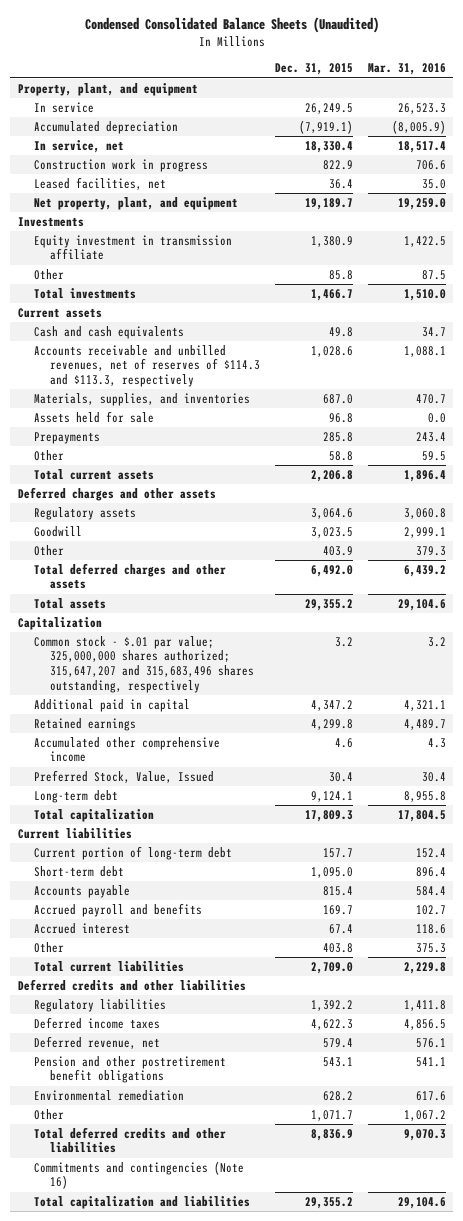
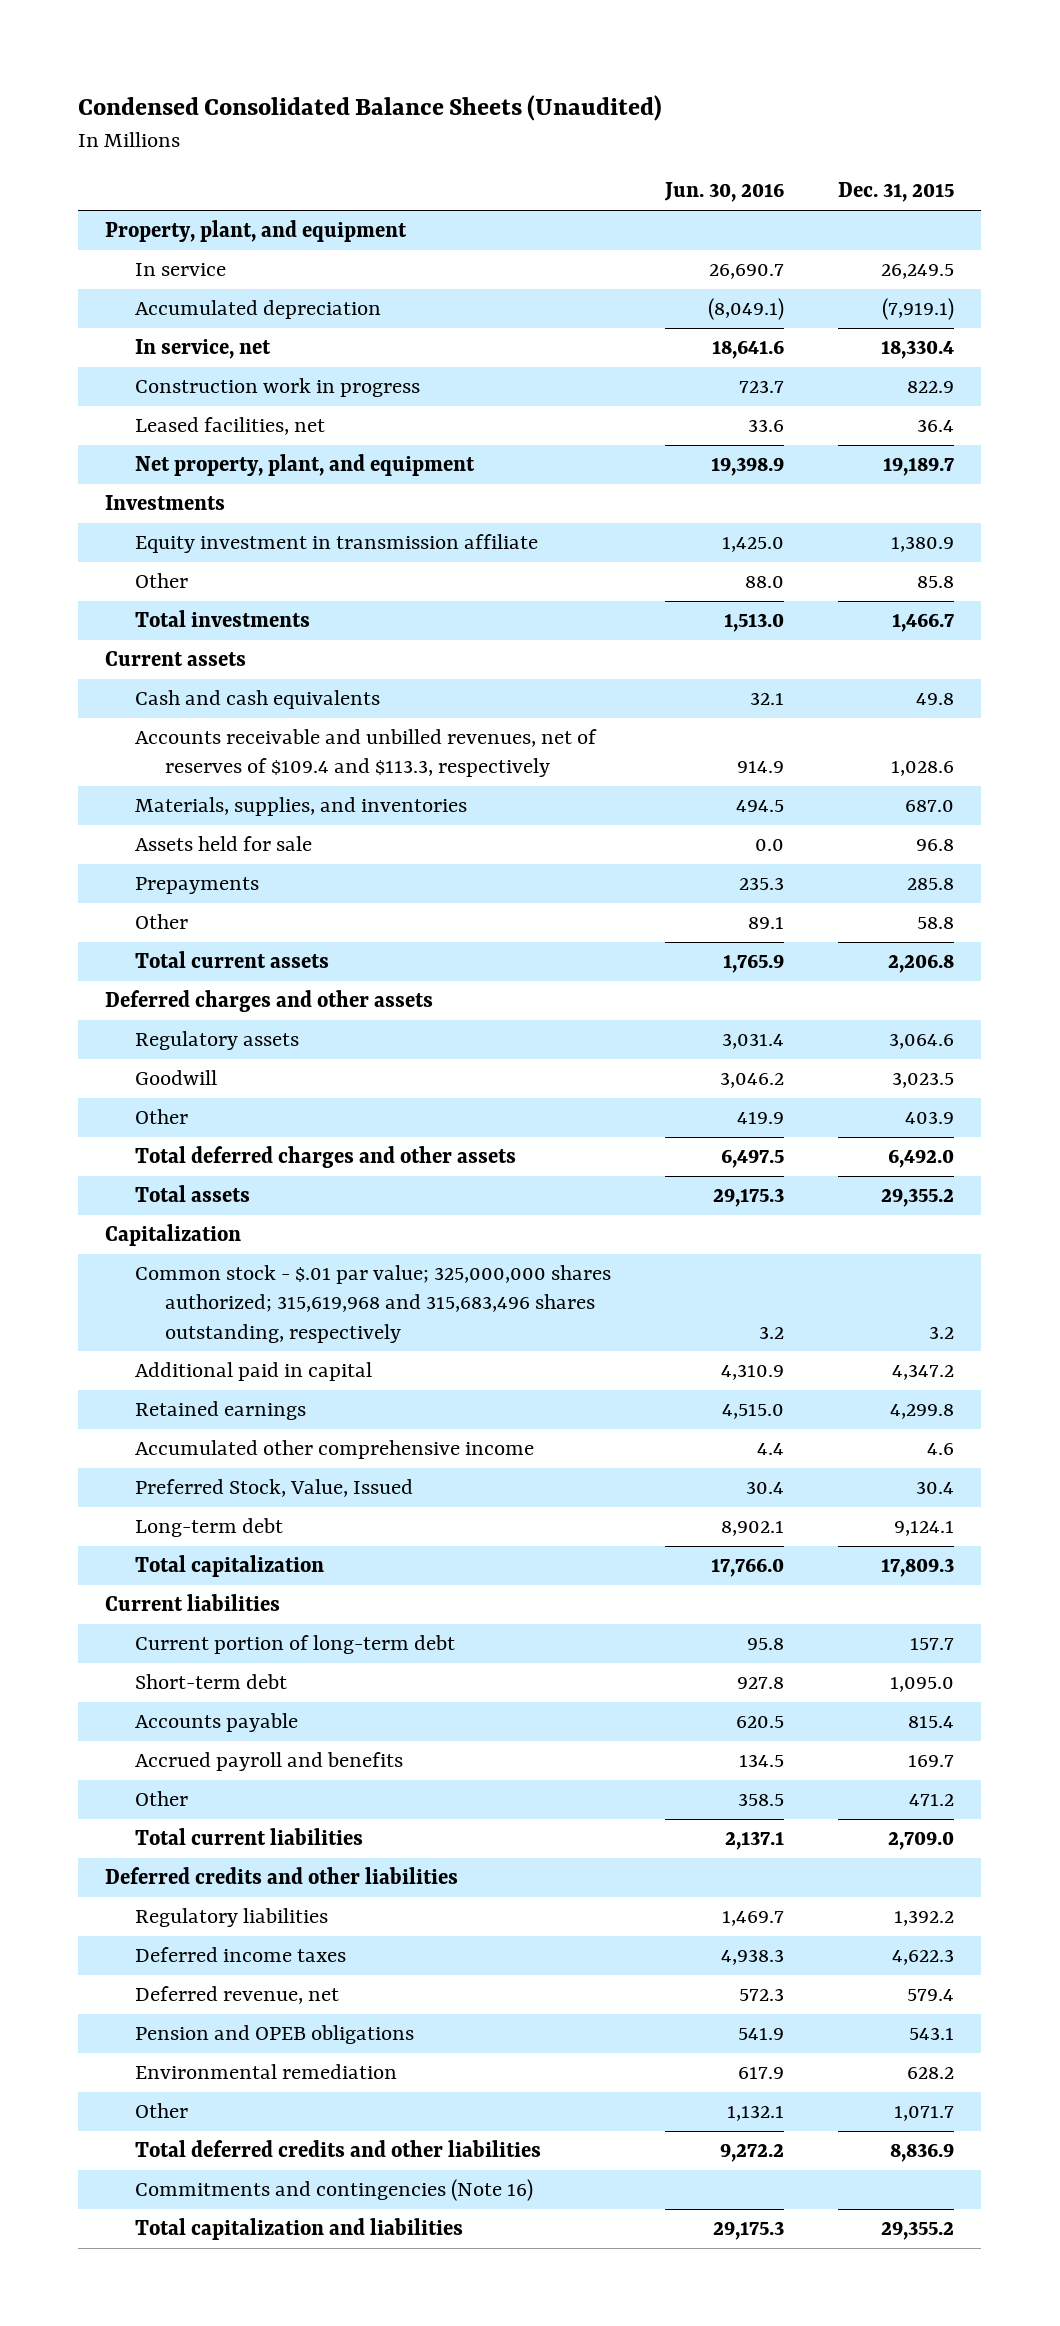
[367,63,446,76] Mar. 31, 2016 -> none
none -> [664,182,785,203] Jun. 30, 2016
[33,344,261,388] Accounts receivable and unbilled revenues, net of reserves of $114.3 and $113.3, respectively -> [135,729,598,778] Accounts receivable and unbilled revenues, net of reserves of $109.4 and $113.3, respectively
[33,635,255,693] Common stock - $.01 par value; 325,000,000 shares authorized; 315,647,207 and 315,683,496 shares outstanding, respectively -> [135,1265,612,1343] Common stock - $.01 par value; 325,000,000 shares authorized; 315,619,968 and 315,683,496 shares outstanding, respectively
[33,922,130,934] Accrued interest -> none
[322,942,353,953] 403.8 -> [909,1794,955,1807] 471.2
[33,1055,226,1084] Pension and other postretirement benefit obligations -> [135,2025,415,2045] Pension and OPEB obligations

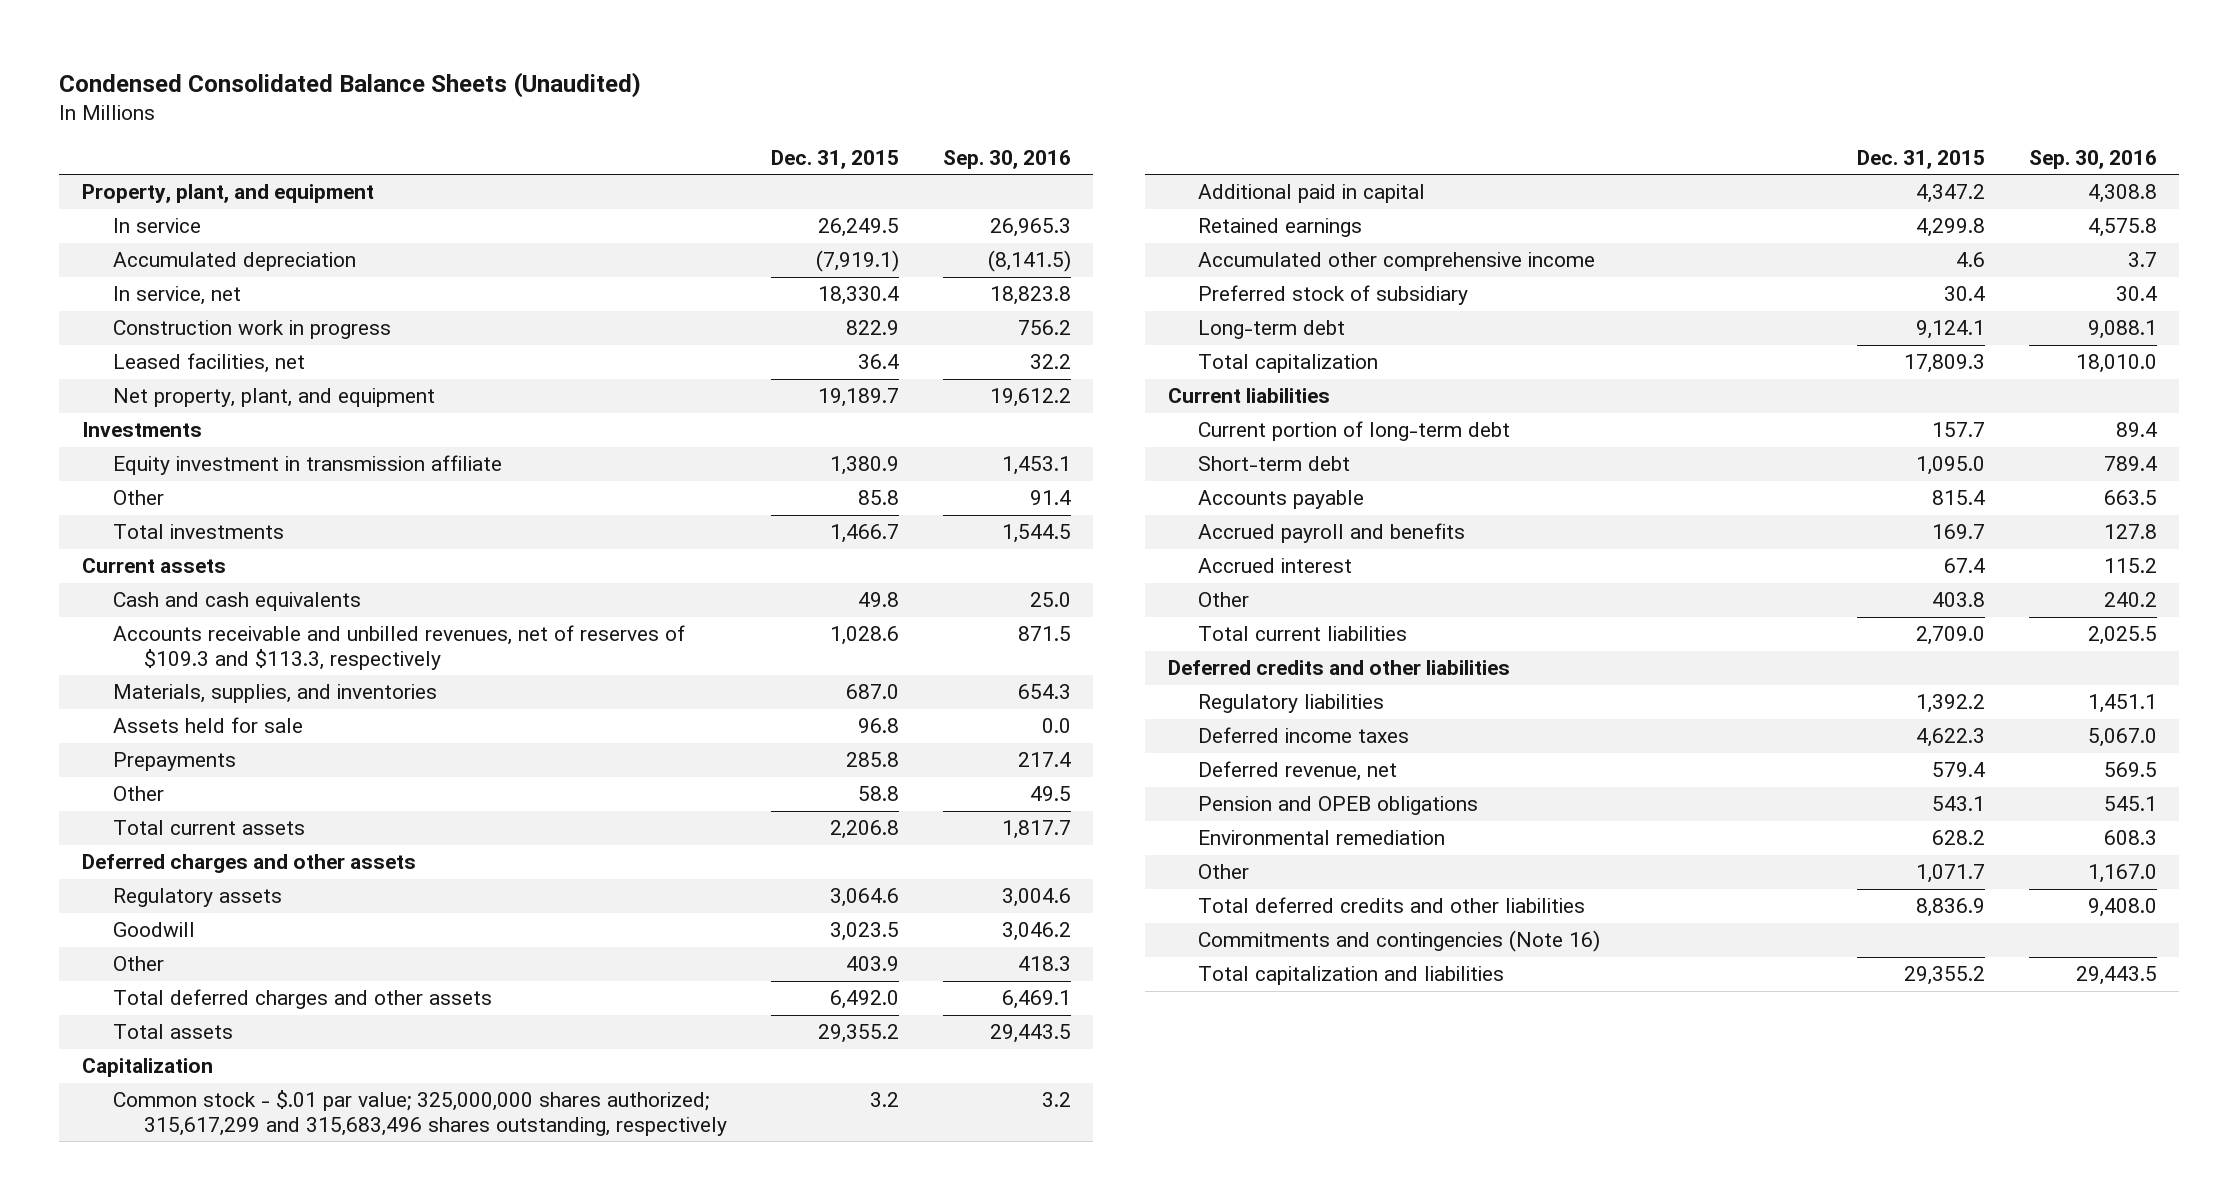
[664,182,785,203] Jun. 30, 2016 -> none
none -> [943,149,1072,169] Sep. 30, 2016
[135,729,598,778] Accounts receivable and unbilled revenues, net of reserves of $109.4 and $113.3, respectively -> [112,625,685,670] Accounts receivable and unbilled revenues, net of reserves of $109.3 and $113.3, respectively
[135,1265,612,1343] Common stock - $.01 par value; 325,000,000 shares authorized; 315,619,968 and 315,683,496 shares outstanding, respectively -> [112,1090,727,1136] Common stock - $.01 par value; 325,000,000 shares authorized; 315,617,299 and 315,683,496 shares outstanding, respectively
[135,1479,414,1498] Preferred Stock, Value, Issued -> [1198,285,1469,306] Preferred stock of subsidiary
none -> [1198,558,1353,574] Accrued interest
[909,1794,955,1807] 471.2 -> [1931,592,1985,608] 403.8

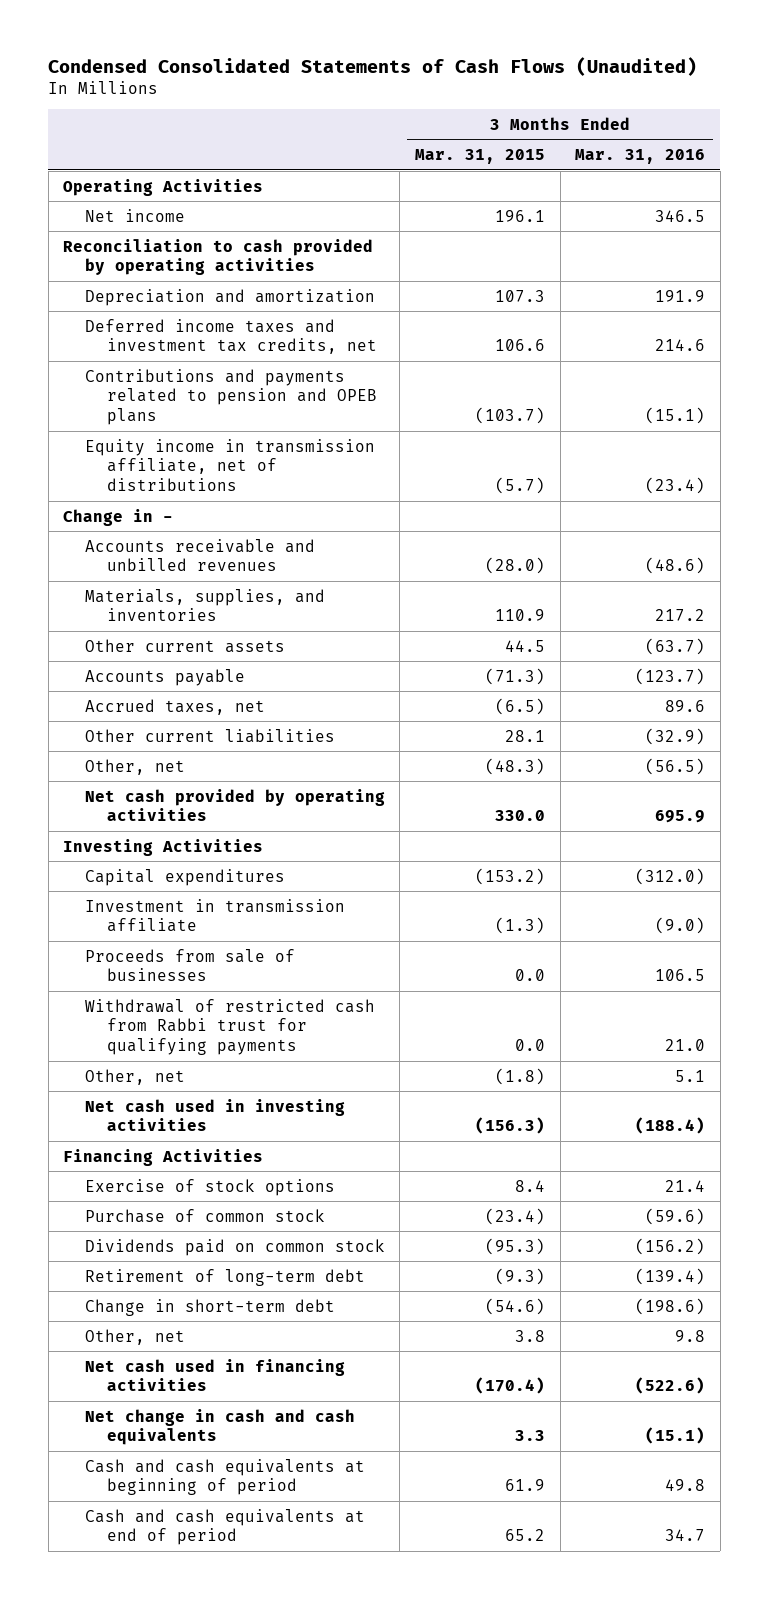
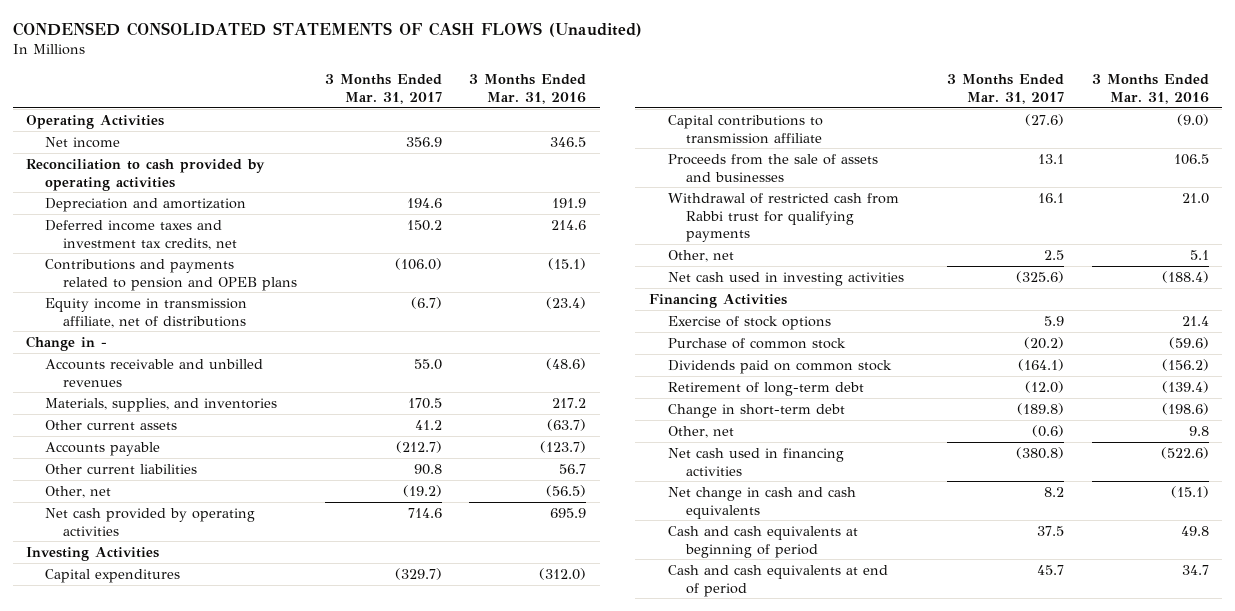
[48,56,698,76] Condensed Consolidated Statements of Cash Flows (Unaudited) -> [12,21,642,37] CONDENSED CONSOLIDATED STATEMENTS OF CASH FLOWS (Unaudited)
[415,149,546,165] Mar. 31, 2015 -> none
none -> [324,74,442,104] 3 Months Ended Mar. 31, 2017
[84,698,265,715] Accrued taxes, net -> none
[645,727,706,745] (32.9) -> [559,463,587,474] 56.7
[84,898,345,933] Investment in transmission affiliate -> [667,114,823,144] Capital contributions to transmission affiliate
[84,948,295,982] Proceeds from sale of businesses -> [667,153,878,182] Proceeds from the sale of assets and businesses

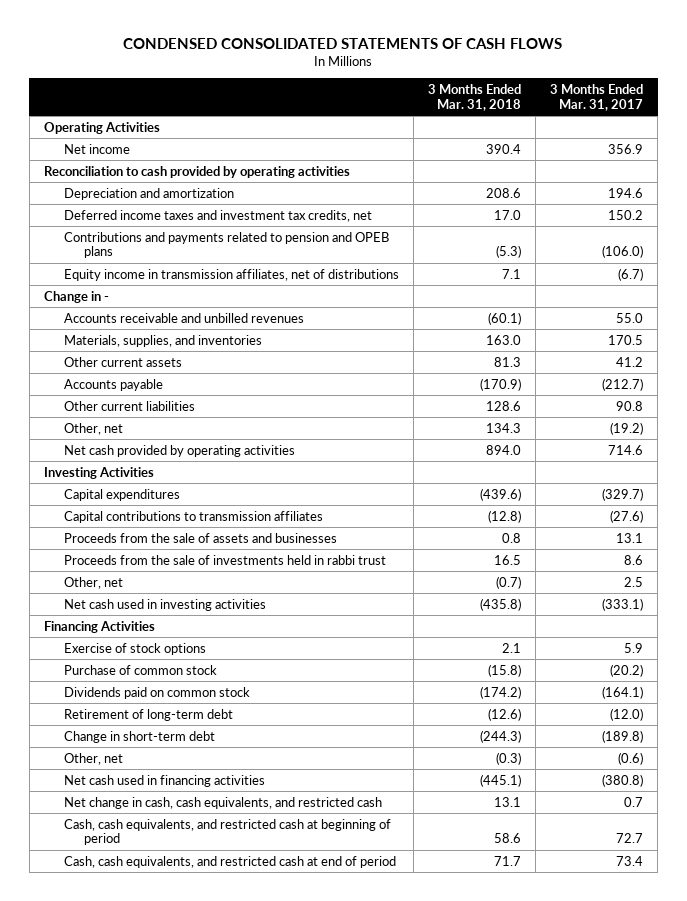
[12,21,642,37] CONDENSED CONSOLIDATED STATEMENTS OF CASH FLOWS (Unaudited) -> [123,37,563,49] CONDENSED CONSOLIDATED STATEMENTS OF CASH FLOWS
[469,74,587,104] 3 Months Ended Mar. 31, 2016 -> none
none -> [427,84,521,111] 3 Months Ended Mar. 31, 2018
[44,297,247,328] Equity income in transmission affiliate, net of distributions -> [63,268,399,281] Equity income in transmission affiliates, net of distributions
[667,114,823,144] Capital contributions to transmission affiliate -> [63,510,323,523] Capital contributions to transmission affiliates
[667,192,899,243] Withdrawal of restricted cash from Rabbi trust for qualifying payments -> none
none -> [63,554,386,565] Proceeds from the sale of investments held in rabbi trust
[1016,270,1065,283] (325.6) -> [601,597,643,611] (333.1)
[667,486,856,519] Net change in cash and cash equivalents -> [63,796,382,809] Net change in cash, cash equivalents, and restricted cash
[1044,486,1065,497] 8.2 -> [623,796,643,807] 0.7
[667,525,858,558] Cash and cash equivalents at beginning of period -> [63,818,391,846] Cash, cash equivalents, and restricted cash at beginning of period
[1037,525,1065,536] 37.5 -> [615,833,643,844] 72.7
[667,564,888,597] Cash and cash equivalents at end of period -> [63,855,396,868] Cash, cash equivalents, and restricted cash at end of period
[1037,564,1065,575] 45.7 -> [615,855,643,866] 73.4

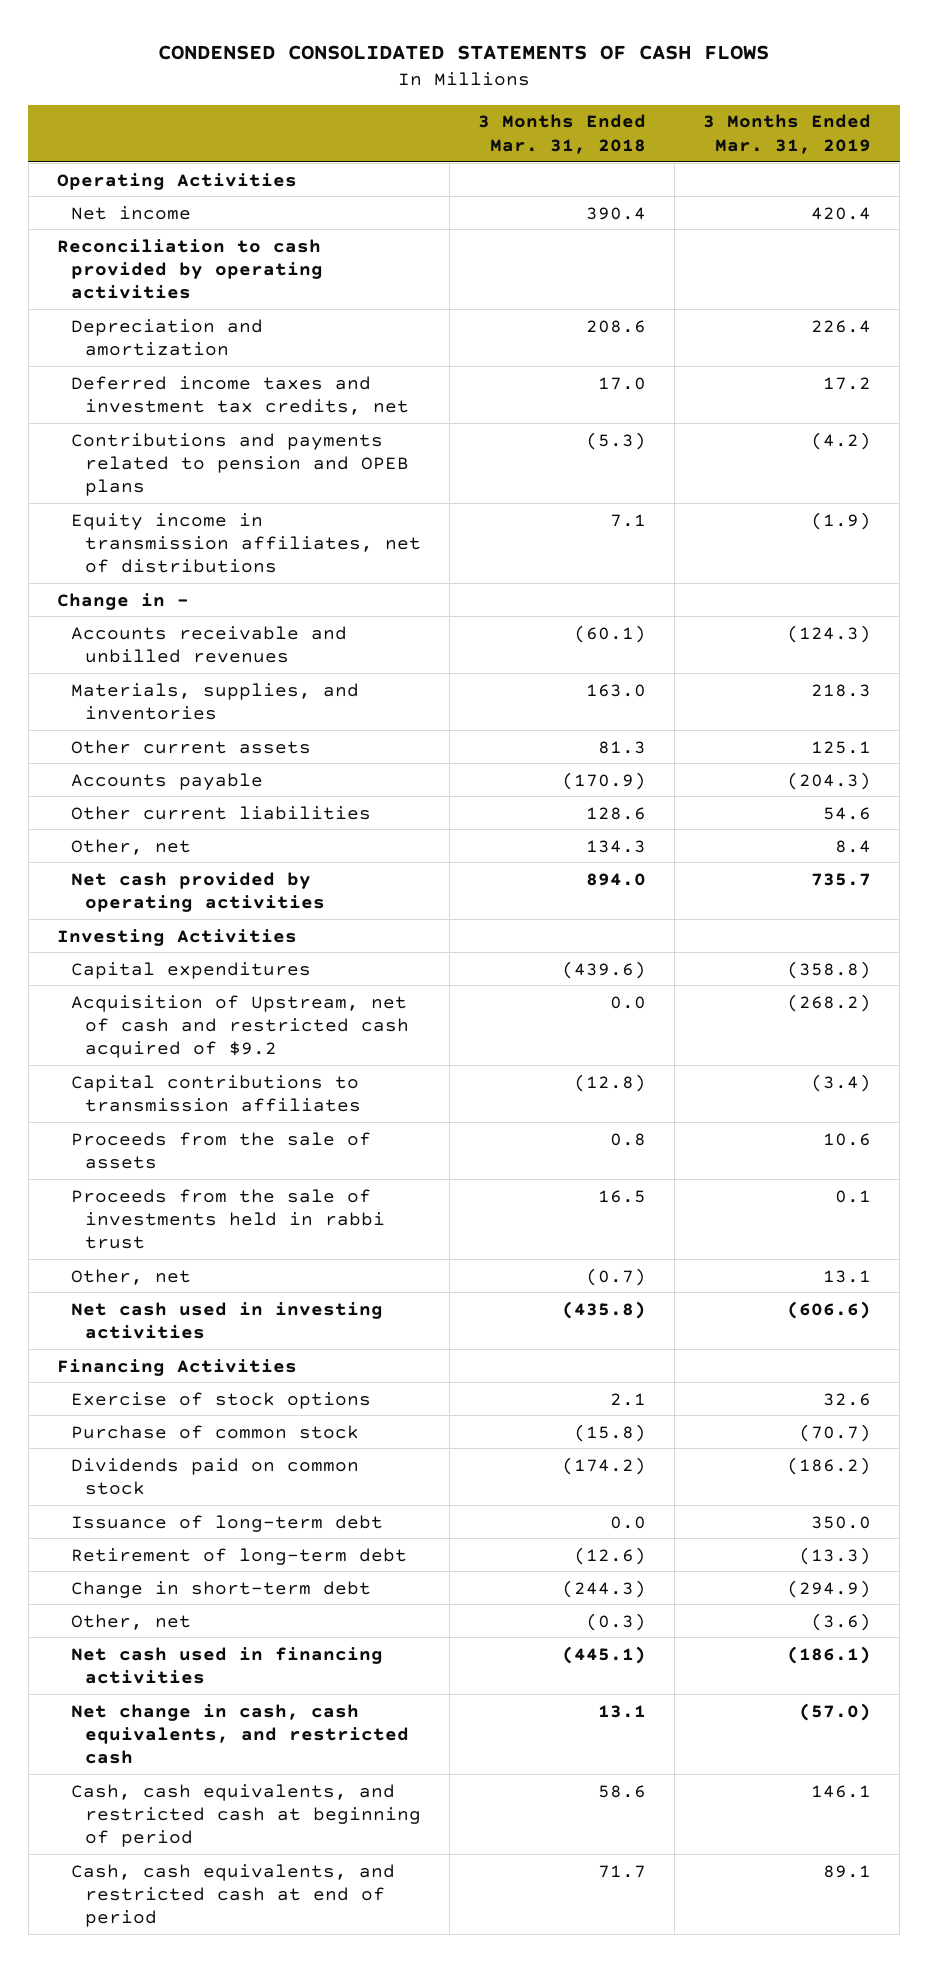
[549,84,643,111] 3 Months Ended Mar. 31, 2017 -> none
none -> [703,114,872,154] 3 Months Ended Mar. 31, 2019
none -> [70,994,409,1059] Acquisition of Upstream, net of cash and restricted cash acquired of $9.2
[63,532,337,543] Proceeds from the sale of assets and businesses -> [70,1131,371,1169] Proceeds from the sale of assets
none -> [70,1514,383,1532] Issuance of long-term debt

